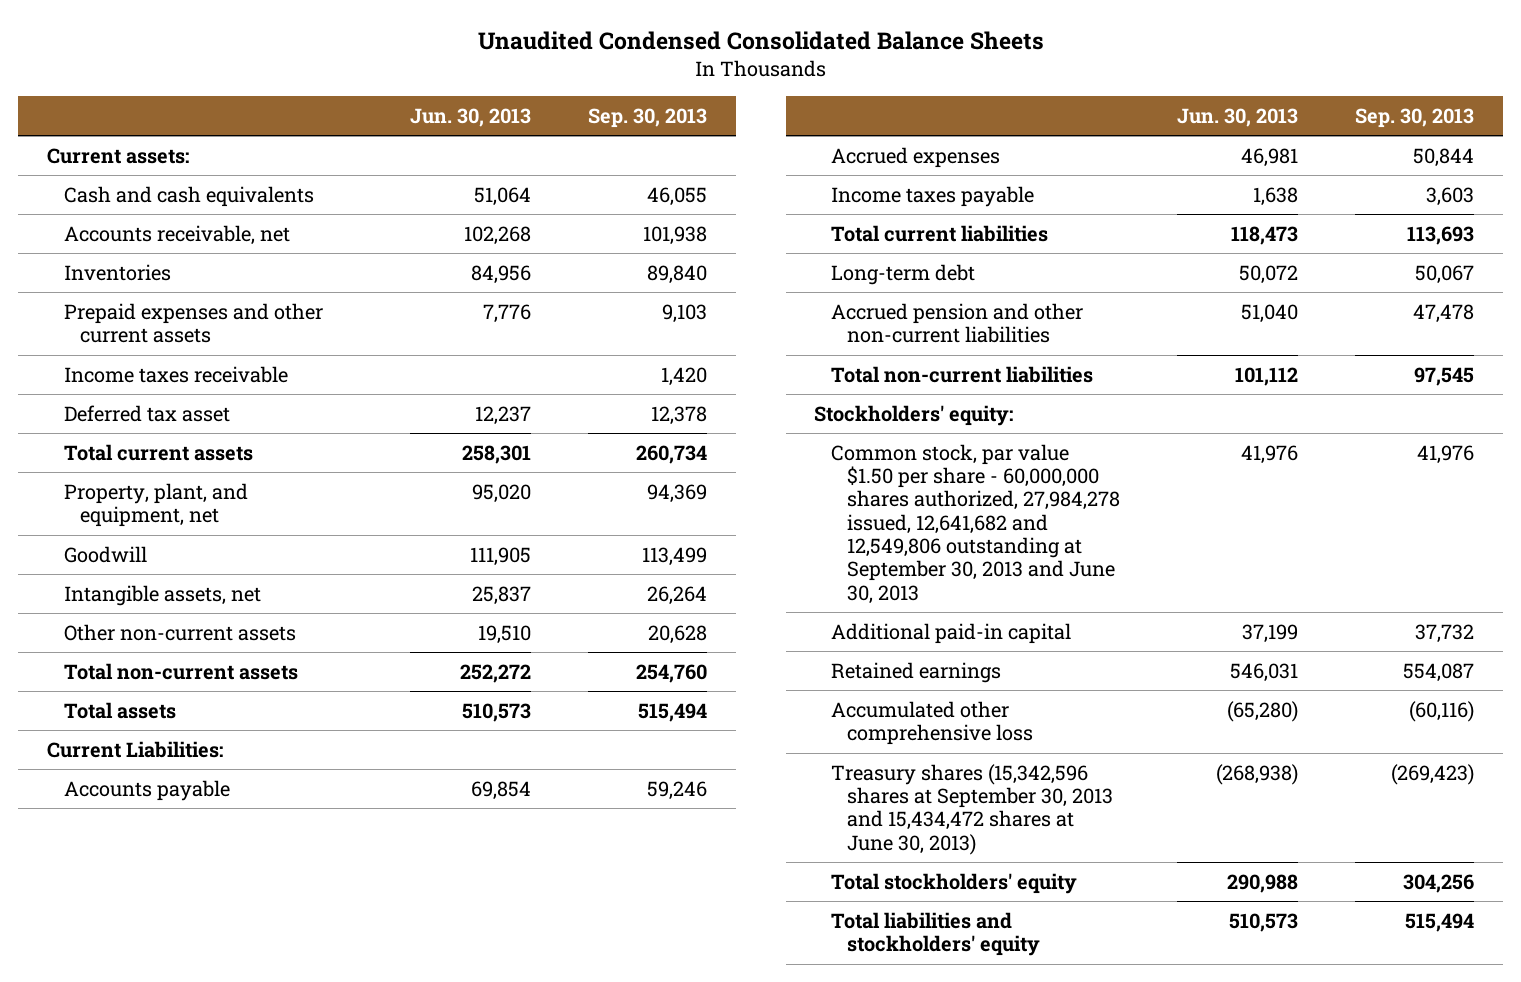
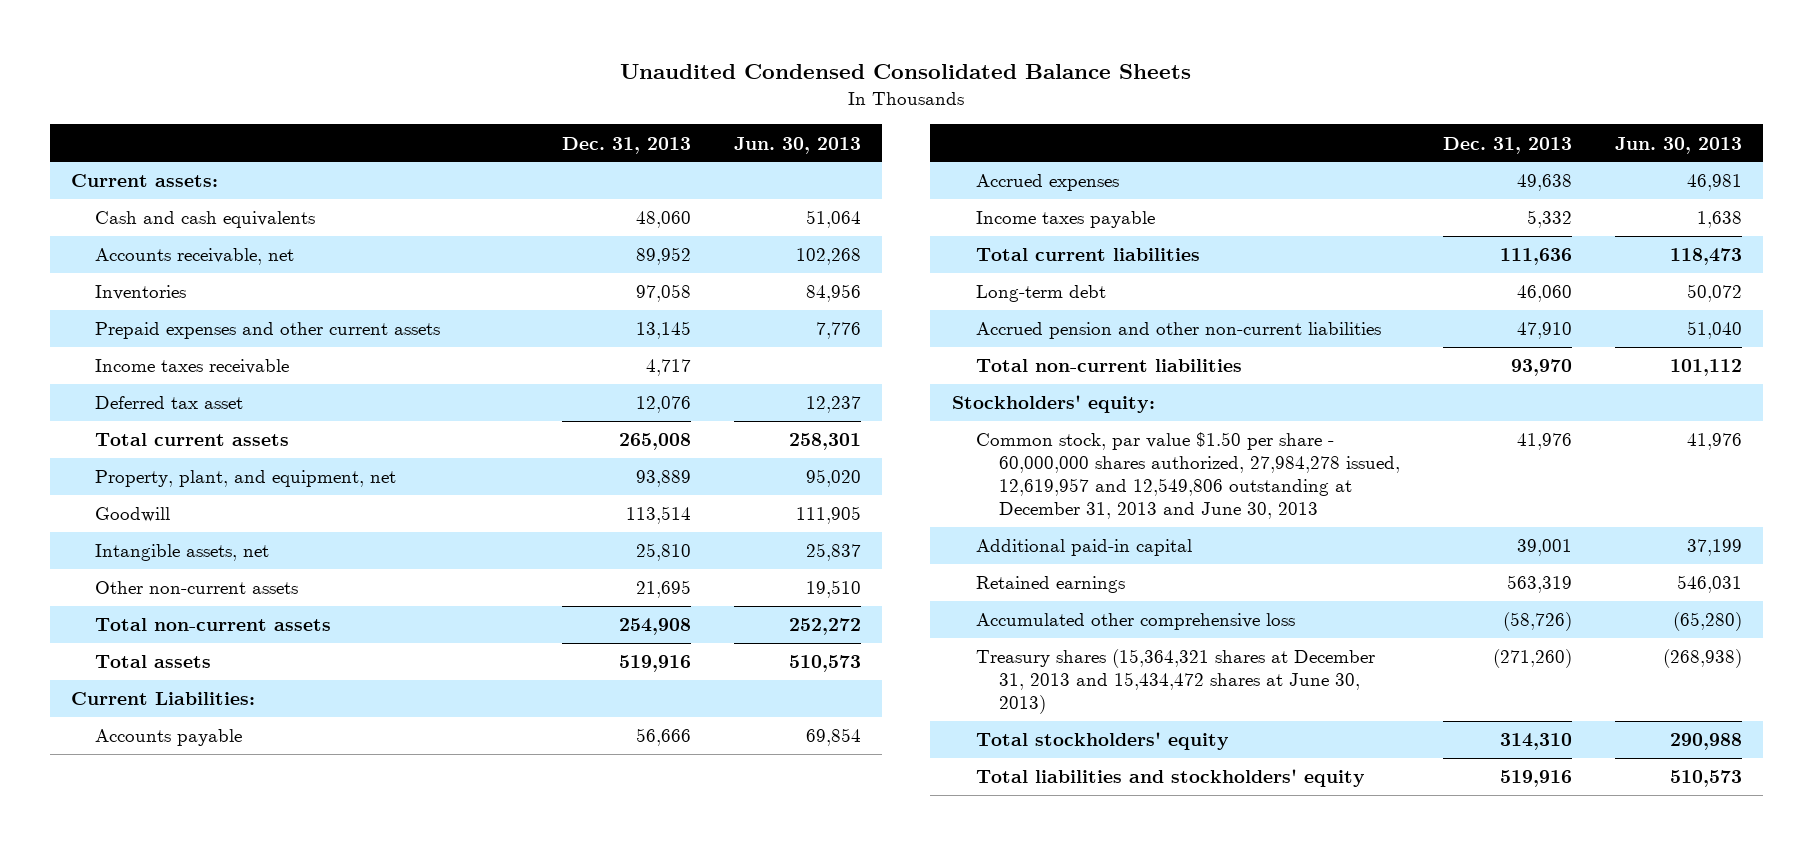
[588,108,708,129] Sep. 30, 2013 -> none
none -> [562,136,692,154] Dec. 31, 2013
[830,443,1121,604] Common stock, par value $1.50 per share - 60,000,000 shares authorized, 27,984,278 issued, 12,641,682 and 12,549,806 outstanding at September 30, 2013 and June 30, 2013 -> [975,432,1401,520] Common stock, par value $1.50 per share - 60,000,000 shares authorized, 27,984,278 issued, 12,619,957 and 12,549,806 outstanding at December 31, 2013 and June 30, 2013
[830,763,1114,855] Treasury shares (15,342,596 shares at September 30, 2013 and 15,434,472 shares at June 30, 2013) -> [975,649,1375,715] Treasury shares (15,364,321 shares at December 31, 2013 and 15,434,472 shares at June 30, 2013)

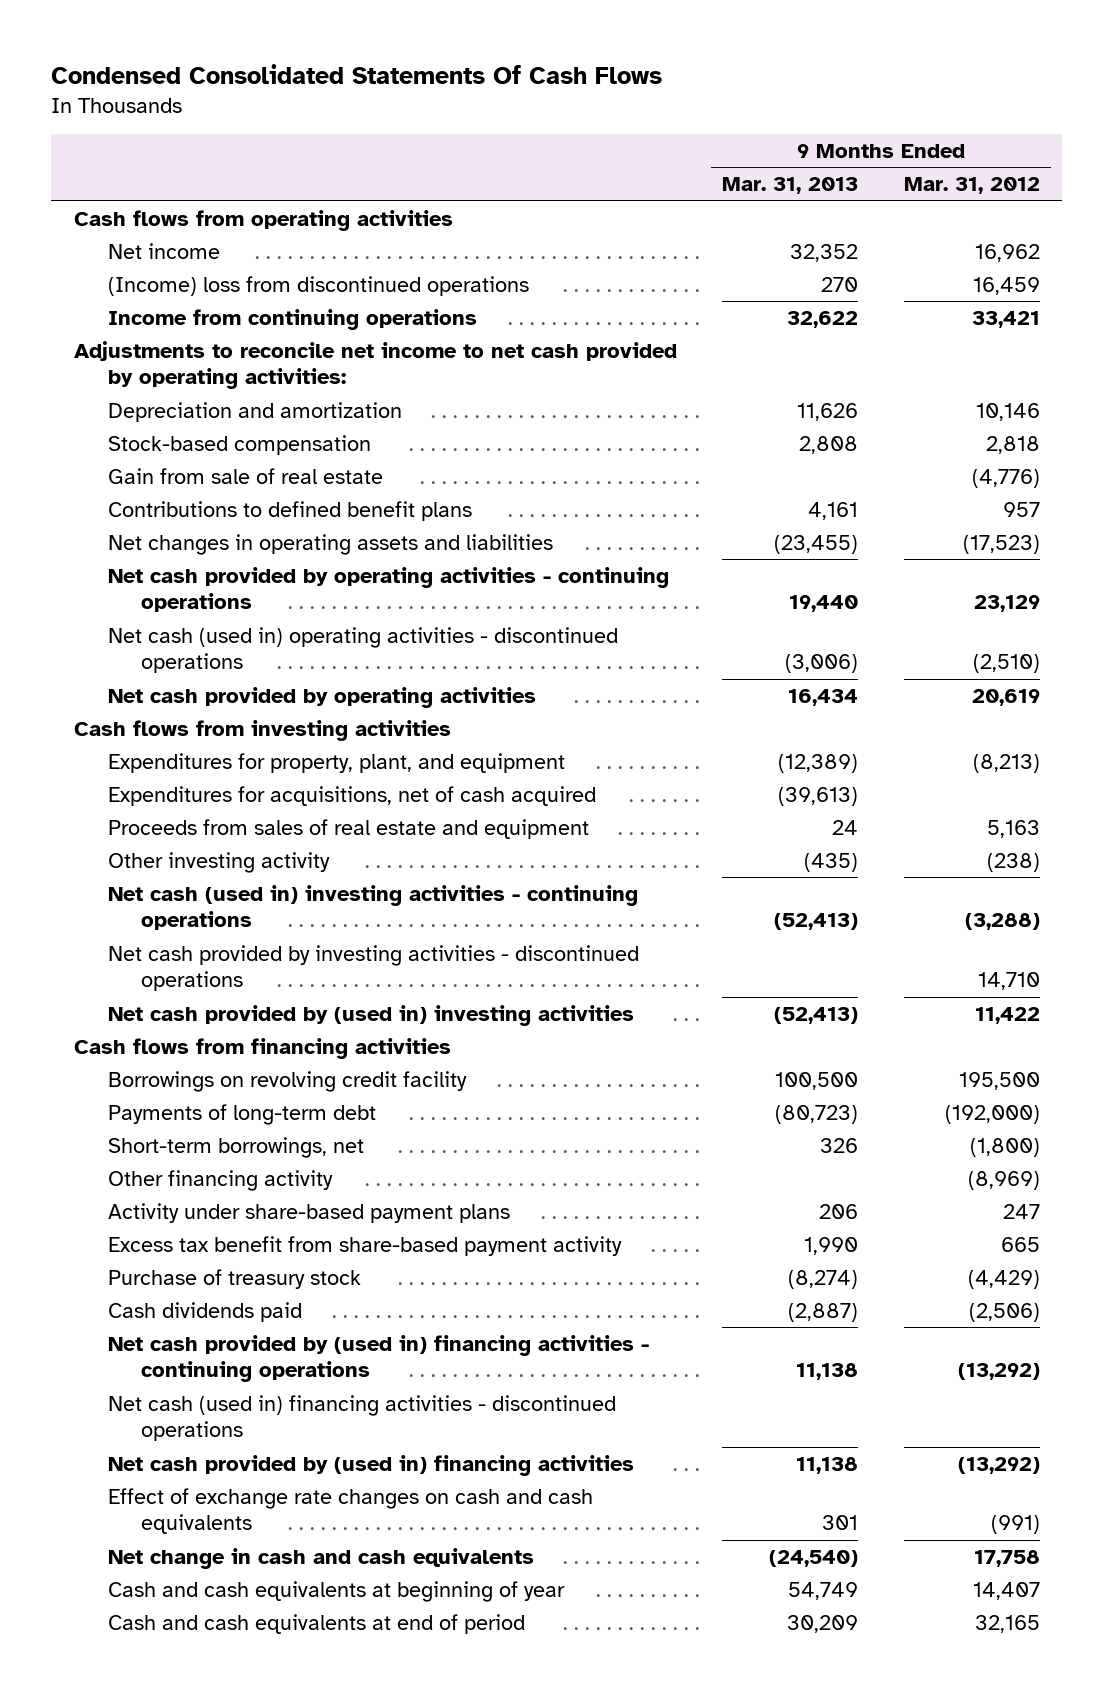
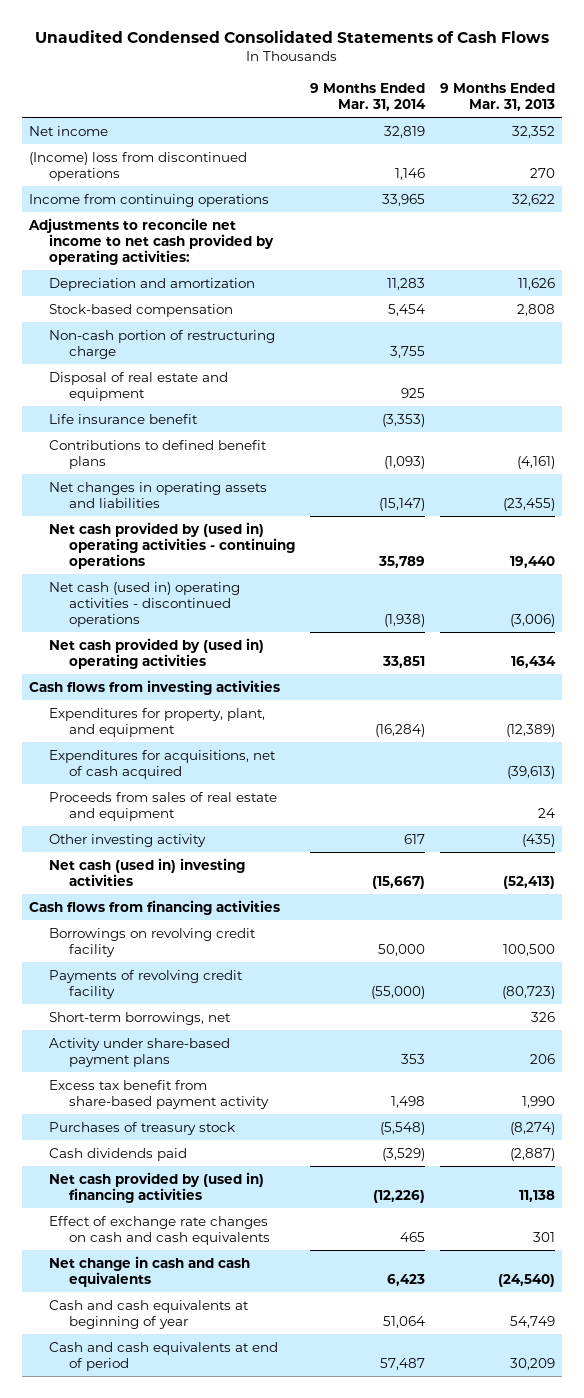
[51,64,663,85] Condensed Consolidated Statements Of Cash Flows -> [35,29,550,43] Unaudited Condensed Consolidated Statements of Cash Flows
[903,177,1040,195] Mar. 31, 2012 -> none
none -> [309,82,426,112] 9 Months Ended Mar. 31, 2014
[73,209,453,231] Cash flows from operating activities -> none
[107,467,383,484] Gain from sale of real estate -> none
none -> [49,329,276,360] Non-cash portion of restructuring charge
none -> [49,371,229,402] Disposal of real estate and equipment
none -> [49,413,199,424] Life insurance benefit
[808,501,859,520] 4,161 -> [516,456,555,470] (4,161)
[107,566,669,613] Net cash provided by operating activities - continuing operations -> [49,521,295,570] Net cash provided by (used in) operating activities - continuing operations
[107,686,536,708] Net cash provided by operating activities -> [49,637,265,670] Net cash provided by (used in) operating activities
[107,944,639,992] Net cash provided by investing activities - discontinued operations -> none
[107,1004,634,1026] Net cash provided by (used in) investing activities -> none
[107,884,638,931] Net cash (used in) investing activities - continuing operations -> [49,857,246,887] Net cash (used in) investing activities
[107,1103,376,1125] Payments of long-term debt -> [49,969,244,1000] Payments of revolving credit facility
[107,1169,333,1191] Other financing activity -> none
[107,1268,361,1289] Purchase of treasury stock -> [49,1121,236,1135] Purchases of treasury stock
[107,1334,649,1383] Net cash provided by (used in) financing activities - continuing operations -> none
[107,1394,616,1442] Net cash (used in) financing activities - discontinued operations -> none

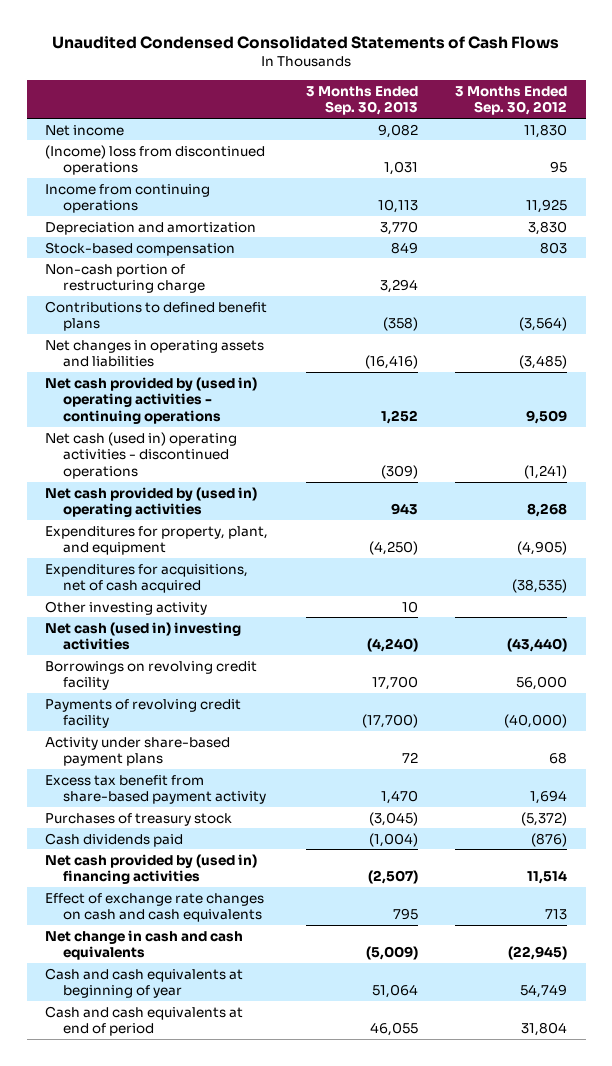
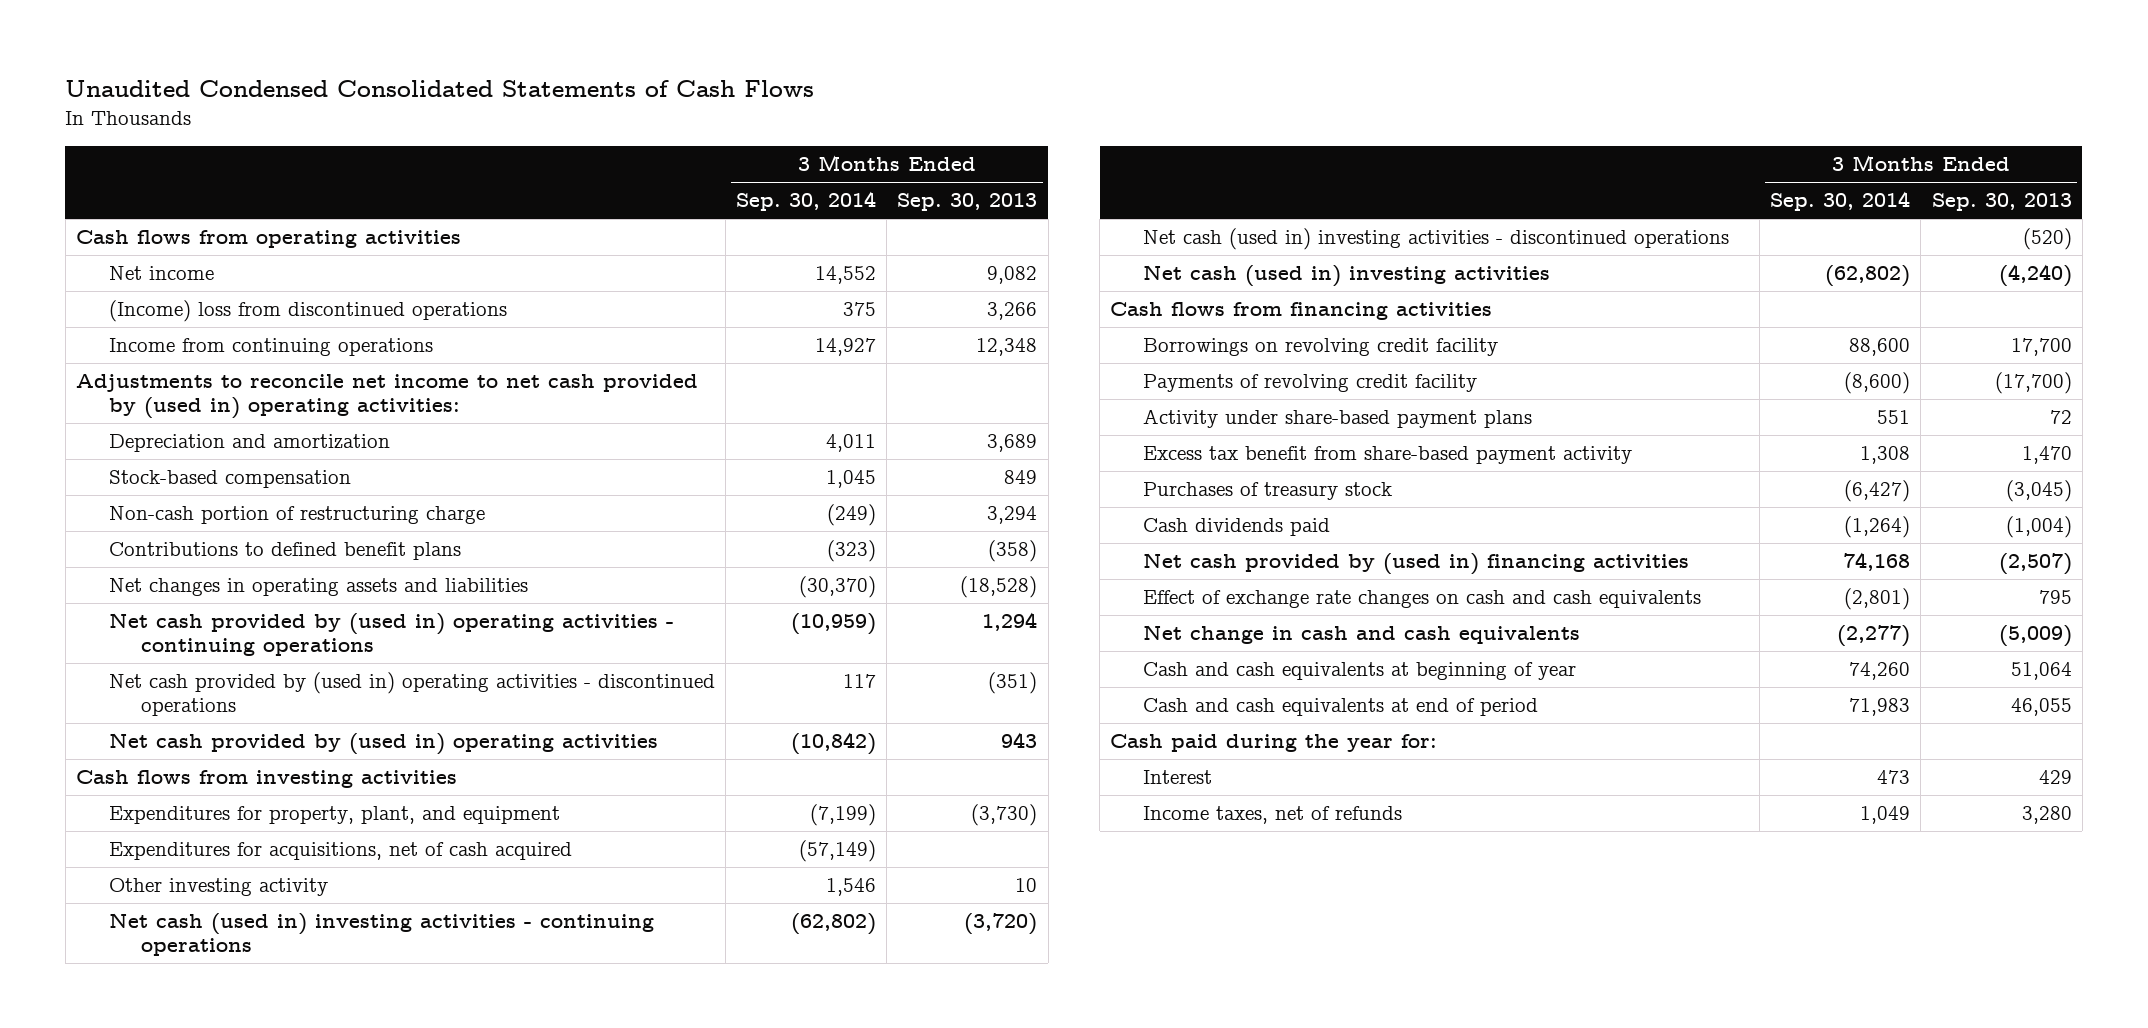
[455,85,568,116] 3 Months Ended Sep. 30, 2012 -> none
none -> [735,191,876,212] Sep. 30, 2014
none -> [75,230,461,249] Cash flows from operating activities
[383,161,418,176] 1,031 -> [987,302,1038,321] 3,266
[377,199,418,214] 10,113 -> [976,338,1038,357] 12,348
none -> [75,374,698,420] Adjustments to reconcile net income to net cash provided by (used in) operating activities:
[379,220,418,235] 3,770 -> [987,434,1038,453] 3,689
[364,355,418,370] (16,416) -> [960,576,1038,599] (18,528)
[380,410,418,425] 1,252 -> [982,612,1038,632] 1,294
[45,431,238,480] Net cash (used in) operating activities - discontinued operations -> [108,672,715,717] Net cash provided by (used in) operating activities - discontinued operations
[380,465,418,480] (309) -> [988,672,1038,695] (351)
none -> [75,770,457,789] Cash flows from investing activities
[368,541,418,556] (4,250) -> [971,804,1038,827] (3,730)
none -> [108,913,654,957] Net cash (used in) investing activities - continuing operations
none -> [1142,228,1729,251] Net cash (used in) investing activities - discontinued operations
none -> [1110,302,1493,321] Cash flows from financing activities
none -> [1110,734,1438,753] Cash paid during the year for:
none -> [1142,770,1212,785] Interest
none -> [1142,806,1402,825] Income taxes, net of refunds

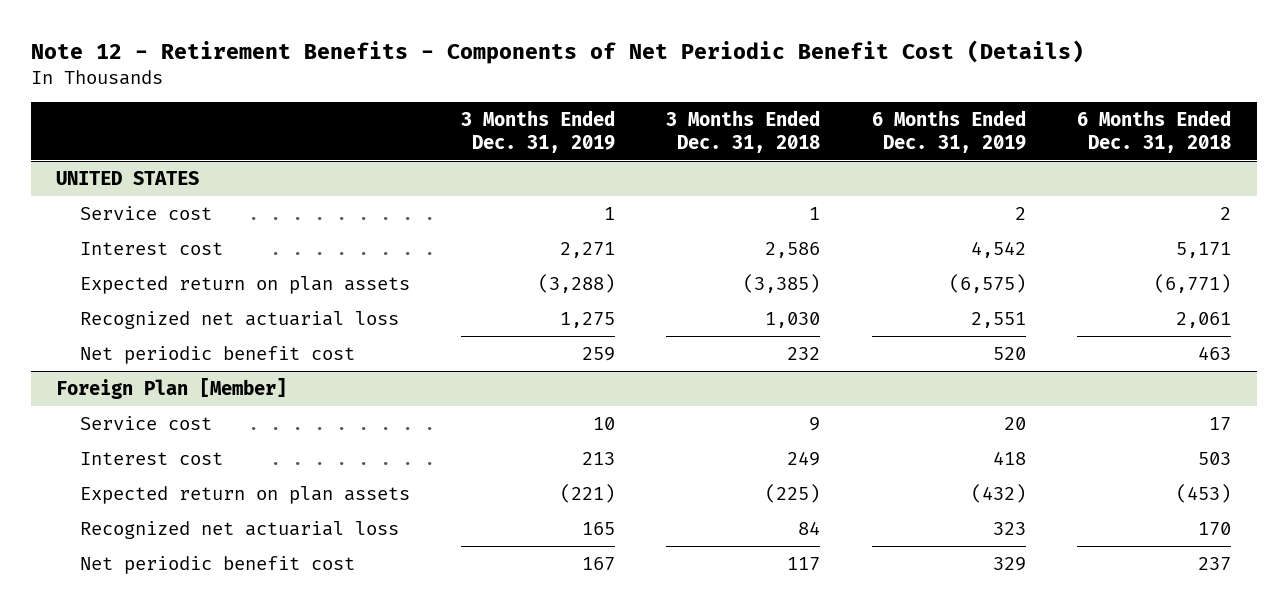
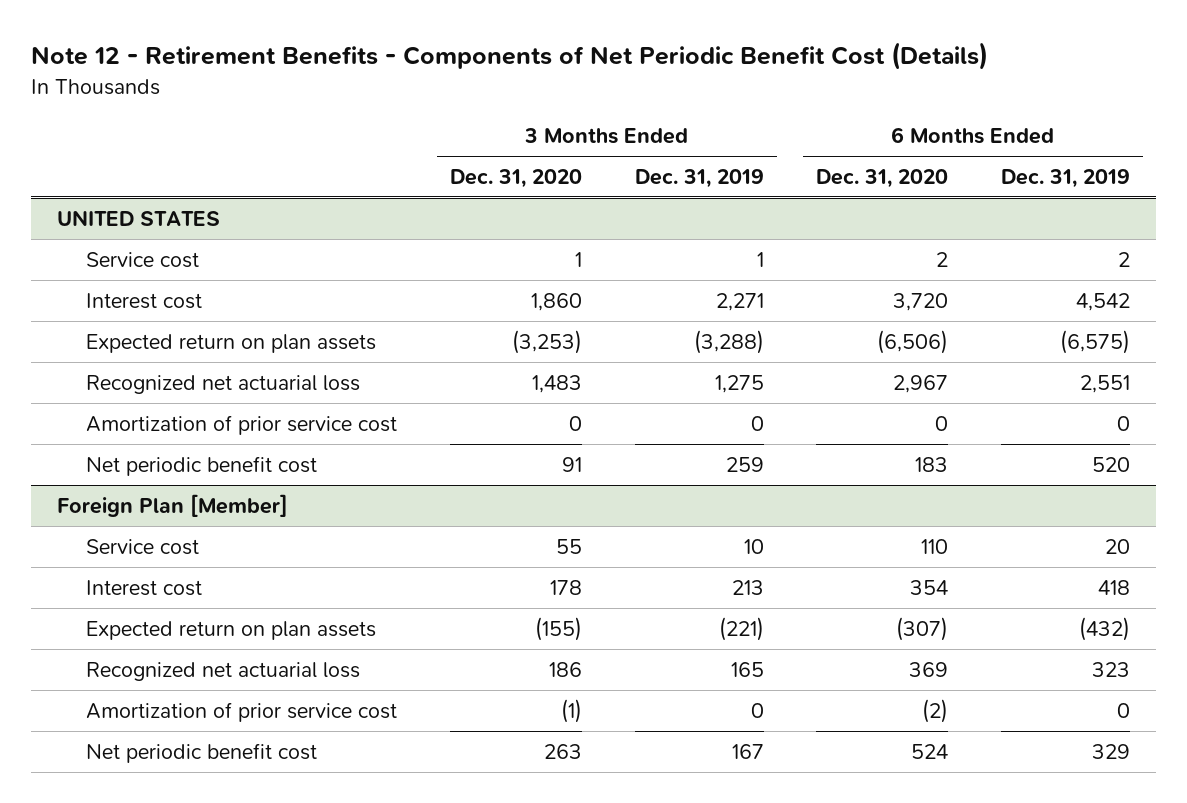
[666,109,821,153] 3 Months Ended Dec. 31, 2018 -> none
[1076,109,1231,153] 6 Months Ended Dec. 31, 2018 -> none
none -> [449,168,582,188] Dec. 31, 2020
none -> [816,168,949,188] Dec. 31, 2020
none -> [86,414,398,435] Amortization of prior service cost
none -> [86,701,398,722] Amortization of prior service cost

